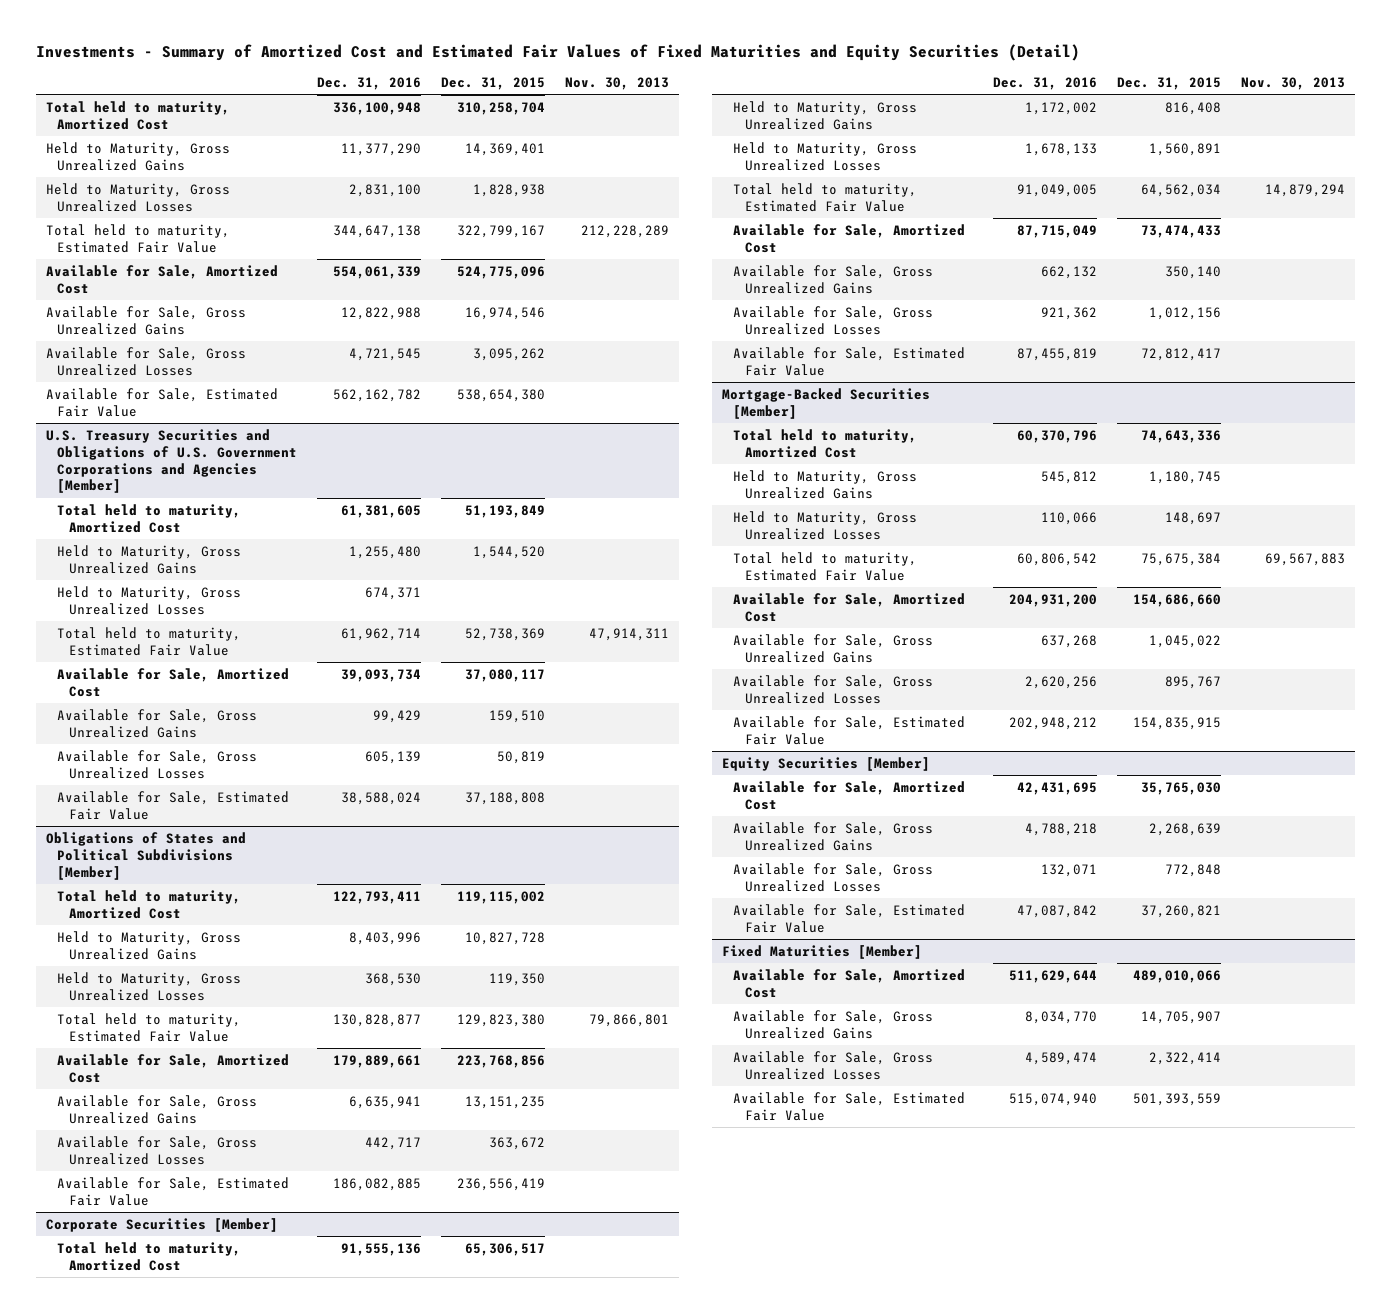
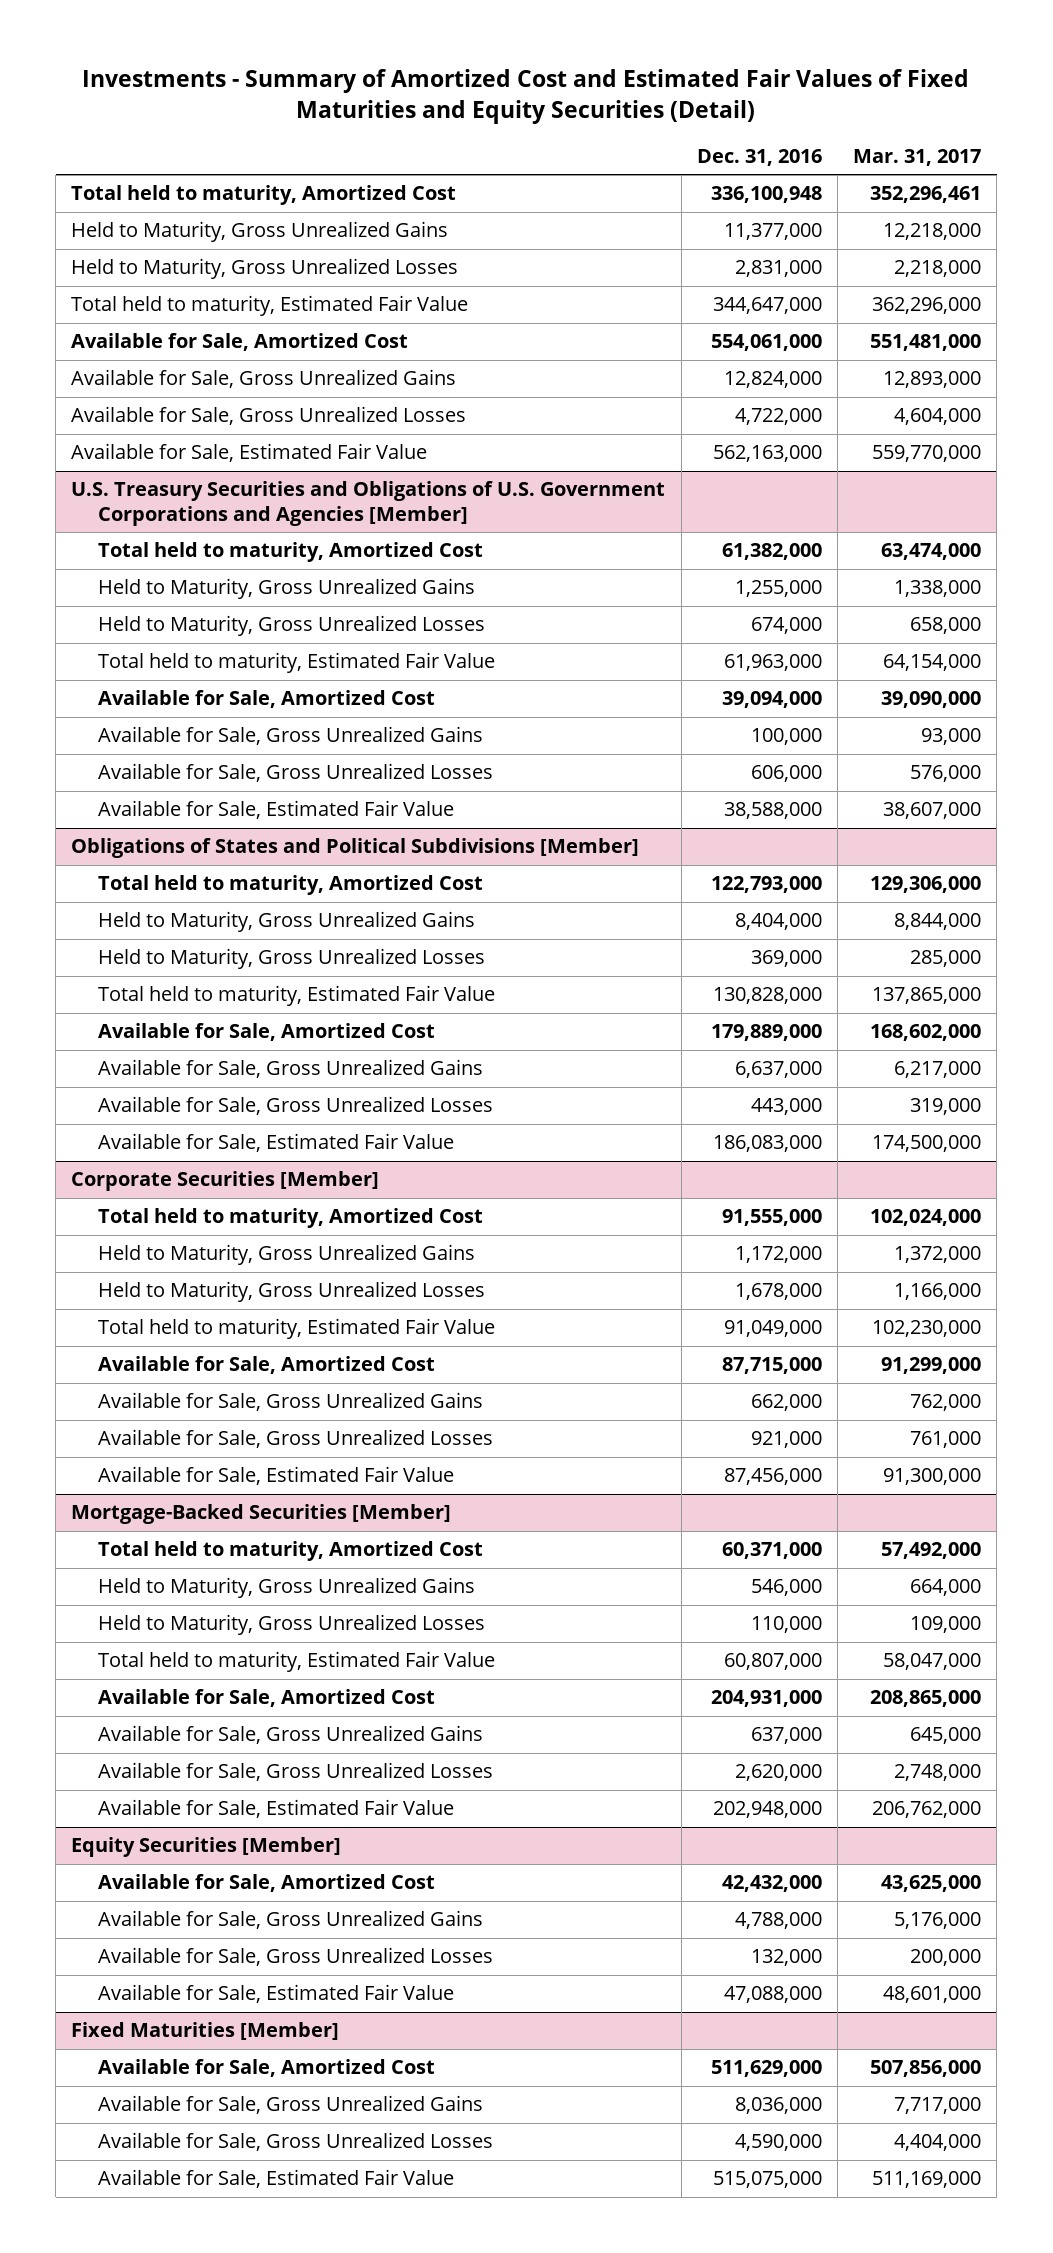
[441,77,546,91] Dec. 31, 2015 -> none
[564,77,669,91] Nov. 30, 2013 -> none
none -> [853,149,982,167] Mar. 31, 2017
[341,142,422,156] 11,377,290 -> [723,223,822,241] 11,377,000
[349,183,422,197] 2,831,100 -> [734,260,822,278] 2,831,000
[333,224,422,238] 344,647,138 -> [712,297,822,315] 344,647,000
[333,265,422,279] 554,061,339 -> [710,334,822,352] 554,061,000
[341,306,422,320] 12,822,988 -> [723,371,822,389] 12,824,000
[349,347,422,361] 4,721,545 -> [734,408,822,426] 4,722,000
[333,388,422,402] 562,162,782 -> [712,445,822,463] 562,163,000
[341,504,422,518] 61,381,605 -> [721,543,822,561] 61,382,000
[349,545,422,559] 1,255,480 -> [734,580,822,598] 1,255,000
[365,586,422,600] 674,371 -> [750,617,822,635] 674,000
[341,627,422,641] 61,962,714 -> [723,654,822,672] 61,963,000
[341,668,422,682] 39,093,734 -> [721,691,822,709] 39,094,000
[373,709,422,723] 99,429 -> [750,728,822,746] 100,000
[365,750,422,764] 605,139 -> [750,765,822,783] 606,000
[341,791,422,805] 38,588,024 -> [723,802,822,820] 38,588,000
[333,890,422,904] 122,793,411 -> [710,876,822,894] 122,793,000
[349,931,422,945] 8,403,996 -> [734,913,822,931] 8,404,000
[365,972,422,986] 368,530 -> [750,950,822,968] 369,000
[333,1013,422,1027] 130,828,877 -> [712,987,822,1005] 130,828,000
[333,1054,422,1068] 179,889,661 -> [710,1024,822,1042] 179,889,000
[349,1095,422,1109] 6,635,941 -> [734,1061,822,1079] 6,637,000
[365,1136,422,1150] 442,717 -> [750,1098,822,1116] 443,000
[333,1177,422,1191] 186,082,885 -> [712,1135,822,1153] 186,083,000
[341,1242,422,1256] 91,555,136 -> [721,1209,822,1227] 91,555,000
[1025,101,1098,115] 1,172,002 -> [734,1246,822,1264] 1,172,000
[1025,142,1098,156] 1,678,133 -> [734,1283,822,1301] 1,678,000
[1017,183,1098,197] 91,049,005 -> [723,1320,822,1338] 91,049,000
[1017,224,1098,238] 87,715,049 -> [721,1357,822,1375] 87,715,000
[1041,265,1098,279] 662,132 -> [750,1394,822,1412] 662,000
[1041,306,1098,320] 921,362 -> [750,1431,822,1449] 921,000
[1017,347,1098,361] 87,455,819 -> [723,1468,822,1486] 87,456,000
[1017,429,1098,443] 60,370,796 -> [721,1542,822,1560] 60,371,000
[1041,470,1098,484] 545,812 -> [750,1579,822,1597] 546,000
[1041,511,1098,525] 110,066 -> [750,1616,822,1634] 110,000
[1017,552,1098,566] 60,806,542 -> [723,1653,822,1671] 60,807,000
[1009,593,1098,607] 204,931,200 -> [710,1690,822,1708] 204,931,000
[1041,634,1098,648] 637,268 -> [750,1727,822,1745] 637,000
[1025,675,1098,689] 2,620,256 -> [734,1764,822,1782] 2,620,000
[1009,716,1098,730] 202,948,212 -> [712,1801,822,1819] 202,948,000
[1017,781,1098,795] 42,431,695 -> [721,1875,822,1893] 42,432,000
[1025,822,1098,836] 4,788,218 -> [734,1912,822,1930] 4,788,000
[1041,863,1098,877] 132,071 -> [750,1949,822,1967] 132,000
[1017,904,1098,918] 47,087,842 -> [723,1986,822,2004] 47,088,000
[1009,969,1098,983] 511,629,644 -> [710,2060,822,2078] 511,629,000
[1025,1010,1098,1024] 8,034,770 -> [734,2097,822,2115] 8,036,000
[1025,1051,1098,1065] 4,589,474 -> [734,2134,822,2152] 4,590,000
[1009,1092,1098,1106] 515,074,940 -> [712,2171,822,2189] 515,075,000

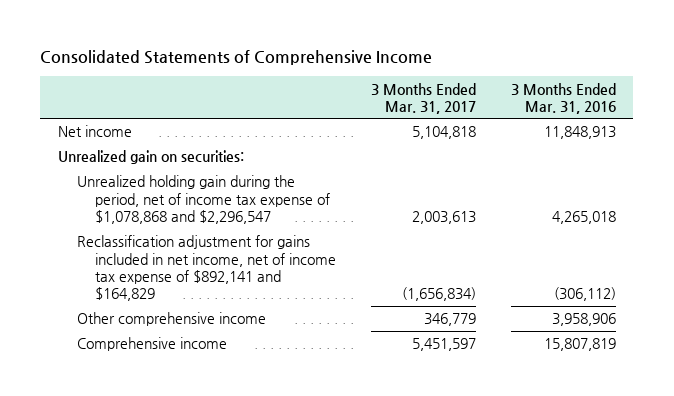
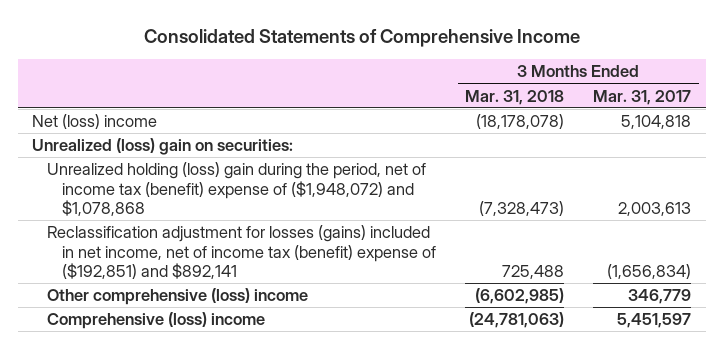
[510,82,616,114] 3 Months Ended Mar. 31, 2016 -> none
none -> [465,89,565,105] Mar. 31, 2018
[57,125,132,138] Net income -> [32,114,158,130] Net (loss) income
[57,150,244,165] Unrealized gain on securities: -> [32,138,294,156] Unrealized (loss) gain on securities:
[76,175,331,225] Unrealized holding gain during the period, net of income tax expense of $1,078,868 and $2,296,547 -> [47,162,427,216] Unrealized holding (loss) gain during the period, net of income tax (benefit) expense of ($1,948,072) and $1,078,868
[76,235,337,302] Reclassification adjustment for gains included in net income, net of income tax expense of $892,141 and $164,829 -> [47,225,436,279] Reclassification adjustment for losses (gains) included in net income, net of income tax (benefit) expense of ($192,851) and $892,141
[76,312,266,327] Other comprehensive income -> [47,288,309,306] Other comprehensive (loss) income
[76,337,227,352] Comprehensive income -> [47,312,266,330] Comprehensive (loss) income

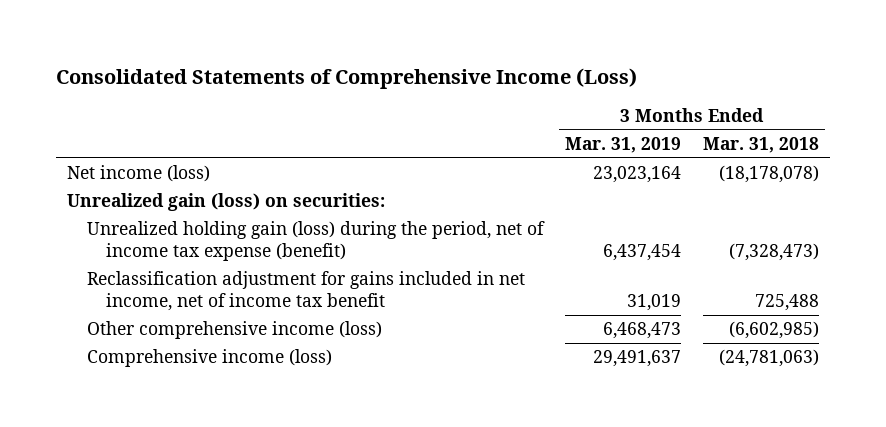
[143,28,580,47] Consolidated Statements of Comprehensive Income -> [56,67,638,89] Consolidated Statements of Comprehensive Income (Loss)
[593,89,692,105] Mar. 31, 2017 -> none
none -> [564,136,681,153] Mar. 31, 2019
[32,114,158,130] Net (loss) income -> [67,165,211,183] Net income (loss)
[32,138,294,156] Unrealized (loss) gain on securities: -> [67,193,386,212] Unrealized gain (loss) on securities:
[47,162,427,216] Unrealized holding (loss) gain during the period, net of income tax (benefit) expense of ($1,948,072) and $1,078,868 -> [86,221,545,262] Unrealized holding gain (loss) during the period, net of income tax expense (benefit)
[47,225,436,279] Reclassification adjustment for losses (gains) included in net income, net of income tax (benefit) expense of ($192,851) and $892,141 -> [86,271,525,312] Reclassification adjustment for gains included in net income, net of income tax benefit
[47,288,309,306] Other comprehensive (loss) income -> [86,321,382,340] Other comprehensive income (loss)
[47,312,266,330] Comprehensive (loss) income -> [86,349,332,368] Comprehensive income (loss)

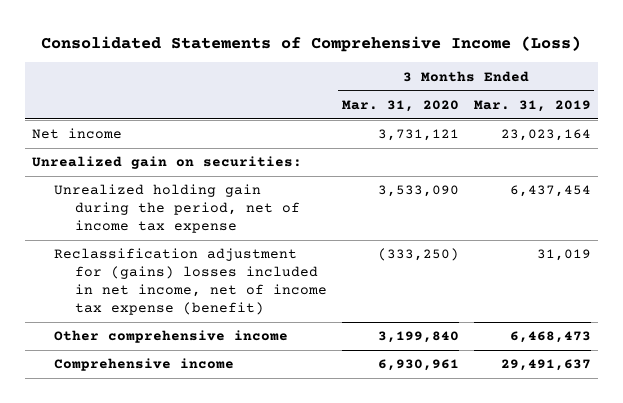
[703,136,820,153] Mar. 31, 2018 -> none
none -> [341,99,459,112] Mar. 31, 2020
[67,165,211,183] Net income (loss) -> [32,128,123,140] Net income
[67,193,386,212] Unrealized gain (loss) on securities: -> [32,156,303,170] Unrealized gain on securities:
[86,221,545,262] Unrealized holding gain (loss) during the period, net of income tax expense (benefit) -> [53,184,301,233] Unrealized holding gain during the period, net of income tax expense
[86,271,525,312] Reclassification adjustment for gains included in net income, net of income tax benefit -> [53,248,328,315] Reclassification adjustment for (gains) losses included in net income, net of income tax expense (benefit)
[86,321,382,340] Other comprehensive income (loss) -> [53,330,288,344] Other comprehensive income
[86,349,332,368] Comprehensive income (loss) -> [53,358,234,372] Comprehensive income

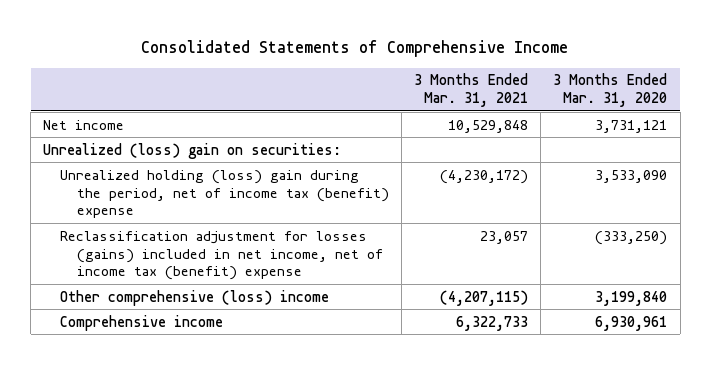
[41,35,582,52] Consolidated Statements of Comprehensive Income (Loss) -> [141,40,569,58] Consolidated Statements of Comprehensive Income
[473,99,591,112] Mar. 31, 2019 -> none
none -> [414,73,529,108] 3 Months Ended Mar. 31, 2021
[32,156,303,170] Unrealized gain on securities: -> [43,142,342,159] Unrealized (loss) gain on securities:
[53,184,301,233] Unrealized holding gain during the period, net of income tax expense -> [60,169,389,219] Unrealized holding (loss) gain during the period, net of income tax (benefit) expense
[53,248,328,315] Reclassification adjustment for (gains) losses included in net income, net of income tax expense (benefit) -> [60,230,383,281] Reclassification adjustment for losses (gains) included in net income, net of income tax (benefit) expense
[53,330,288,344] Other comprehensive income -> [60,289,330,306] Other comprehensive (loss) income

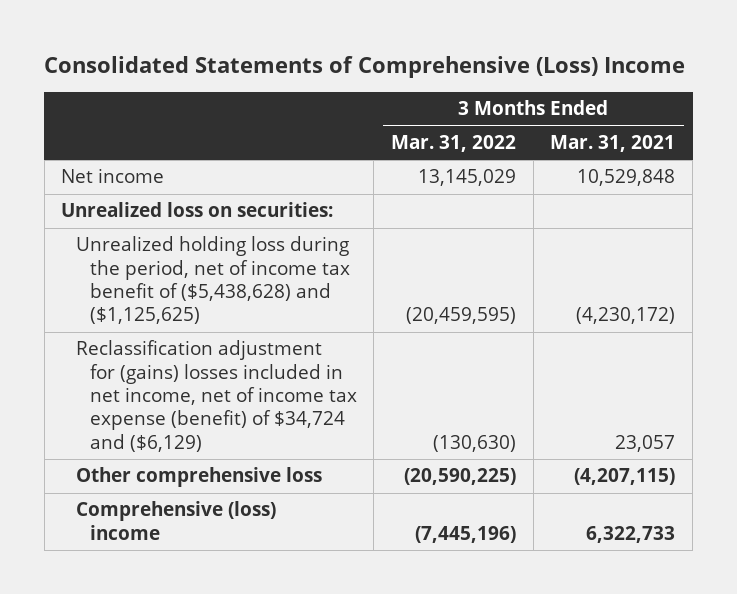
[141,40,569,58] Consolidated Statements of Comprehensive Income -> [44,56,686,79] Consolidated Statements of Comprehensive (Loss) Income
[553,73,668,108] 3 Months Ended Mar. 31, 2020 -> none
none -> [391,134,517,152] Mar. 31, 2022
[43,142,342,159] Unrealized (loss) gain on securities: -> [61,202,334,218] Unrealized loss on securities:
[60,169,389,219] Unrealized holding (loss) gain during the period, net of income tax (benefit) expense -> [75,236,350,325] Unrealized holding loss during the period, net of income tax benefit of ($5,438,628) and ($1,125,625)
[60,230,383,281] Reclassification adjustment for losses (gains) included in net income, net of income tax (benefit) expense -> [75,340,357,452] Reclassification adjustment for (gains) losses included in net income, net of income tax expense (benefit) of $34,724 and ($6,129)
[60,289,330,306] Other comprehensive (loss) income -> [75,467,322,488] Other comprehensive loss
[60,314,224,331] Comprehensive income -> [75,501,276,540] Comprehensive (loss) income

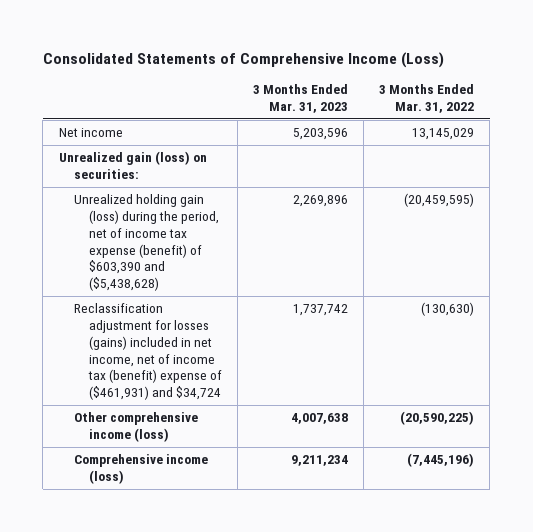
[44,56,686,79] Consolidated Statements of Comprehensive (Loss) Income -> [42,51,444,68] Consolidated Statements of Comprehensive Income (Loss)
[550,134,676,152] Mar. 31, 2021 -> none
none -> [253,84,349,113] 3 Months Ended Mar. 31, 2023
[61,202,334,218] Unrealized loss on securities: -> [58,151,207,180] Unrealized gain (loss) on securities:
[75,236,350,325] Unrealized holding loss during the period, net of income tax benefit of ($5,438,628) and ($1,125,625) -> [73,194,219,292] Unrealized holding gain (loss) during the period, net of income tax expense (benefit) of $603,390 and ($5,438,628)
[75,340,357,452] Reclassification adjustment for (gains) losses included in net income, net of income tax expense (benefit) of $34,724 and ($6,129) -> [73,303,222,401] Reclassification adjustment for losses (gains) included in net income, net of income tax (benefit) expense of ($461,931) and $34,724
[75,467,322,488] Other comprehensive loss -> [73,412,198,443] Other comprehensive income (loss)
[75,501,276,540] Comprehensive (loss) income -> [73,454,208,485] Comprehensive income (loss)

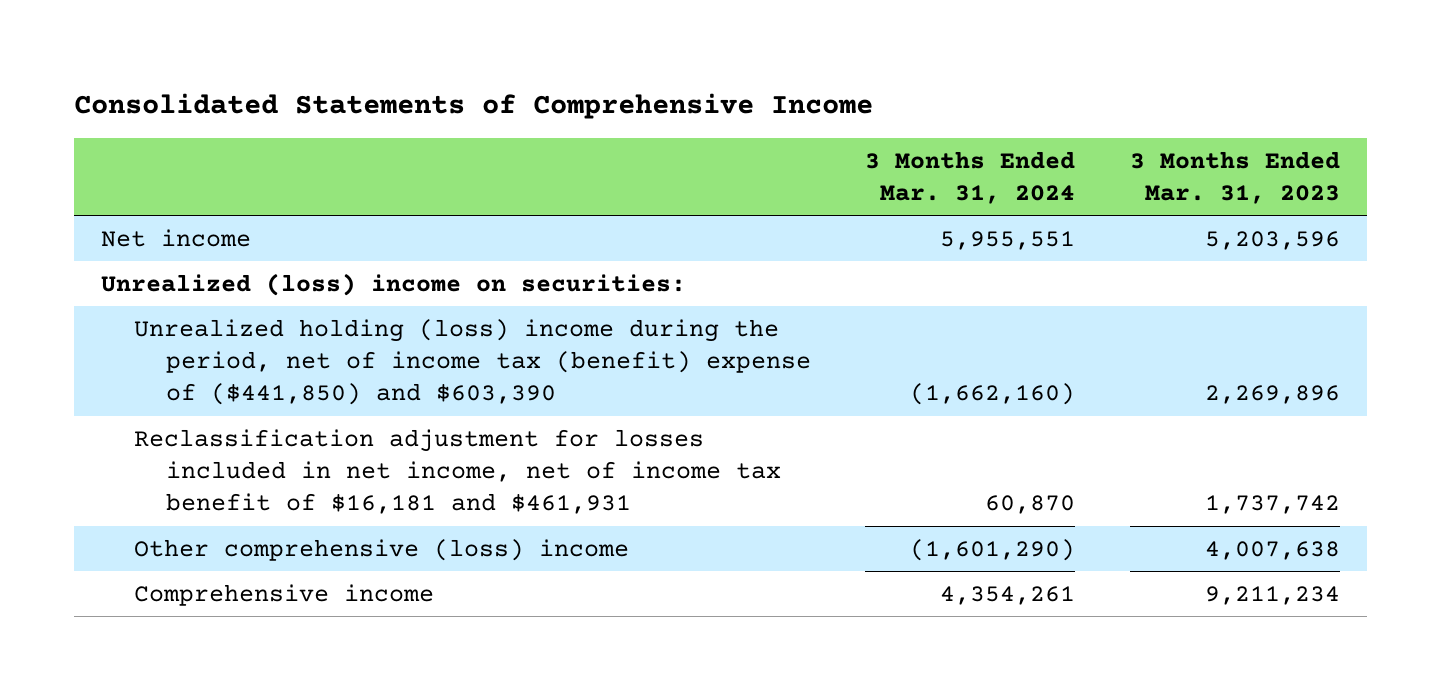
[42,51,444,68] Consolidated Statements of Comprehensive Income (Loss) -> [73,92,873,119] Consolidated Statements of Comprehensive Income
[379,84,475,113] 3 Months Ended Mar. 31, 2022 -> none
none -> [865,150,1076,204] 3 Months Ended Mar. 31, 2024
[58,151,207,180] Unrealized gain (loss) on securities: -> [100,272,686,296] Unrealized (loss) income on securities:
[73,194,219,292] Unrealized holding gain (loss) during the period, net of income tax expense (benefit) of $603,390 and ($5,438,628) -> [133,318,812,406] Unrealized holding (loss) income during the period, net of income tax (benefit) expense of ($441,850) and $603,390
[73,303,222,401] Reclassification adjustment for losses (gains) included in net income, net of income tax (benefit) expense of ($461,931) and $34,724 -> [133,428,782,515] Reclassification adjustment for losses included in net income, net of income tax benefit of $16,181 and $461,931
[73,412,198,443] Other comprehensive income (loss) -> [133,538,629,561] Other comprehensive (loss) income
[73,454,208,485] Comprehensive income (loss) -> [133,583,434,606] Comprehensive income

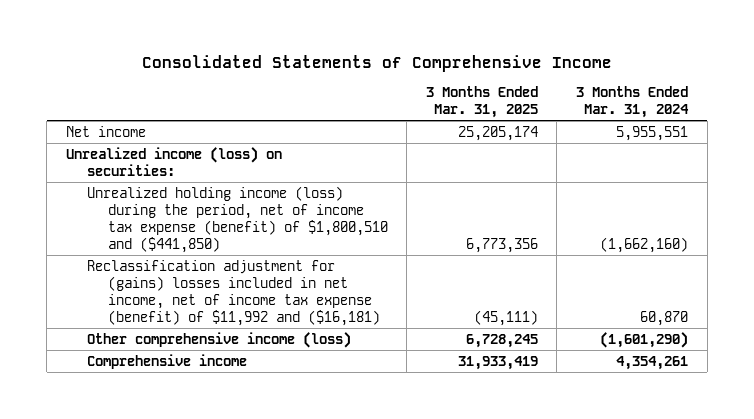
[1129,150,1340,204] 3 Months Ended Mar. 31, 2023 -> none
none -> [425,86,538,119] 3 Months Ended Mar. 31, 2025
[100,272,686,296] Unrealized (loss) income on securities: -> [65,146,282,176] Unrealized income (loss) on securities:
[133,318,812,406] Unrealized holding (loss) income during the period, net of income tax (benefit) expense of ($441,850) and $603,390 -> [86,185,388,253] Unrealized holding income (loss) during the period, net of income tax expense (benefit) of $1,800,510 and ($441,850)
[133,428,782,515] Reclassification adjustment for losses included in net income, net of income tax benefit of $16,181 and $461,931 -> [86,259,380,326] Reclassification adjustment for (gains) losses included in net income, net of income tax expense (benefit) of $11,992 and ($16,181)
[133,538,629,561] Other comprehensive (loss) income -> [86,331,351,348] Other comprehensive income (loss)

